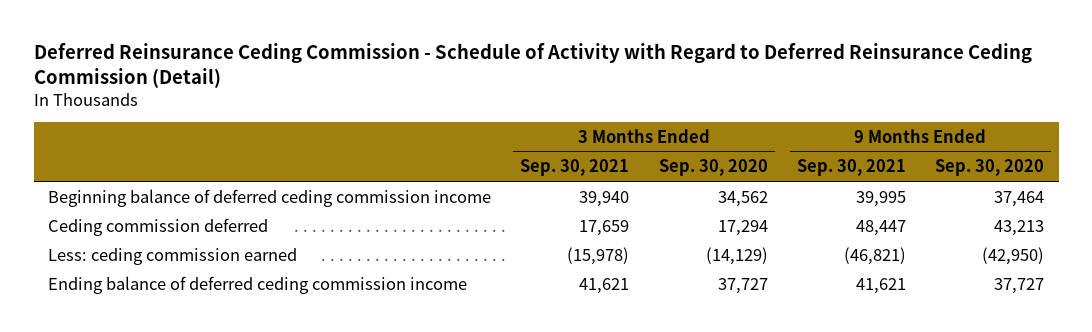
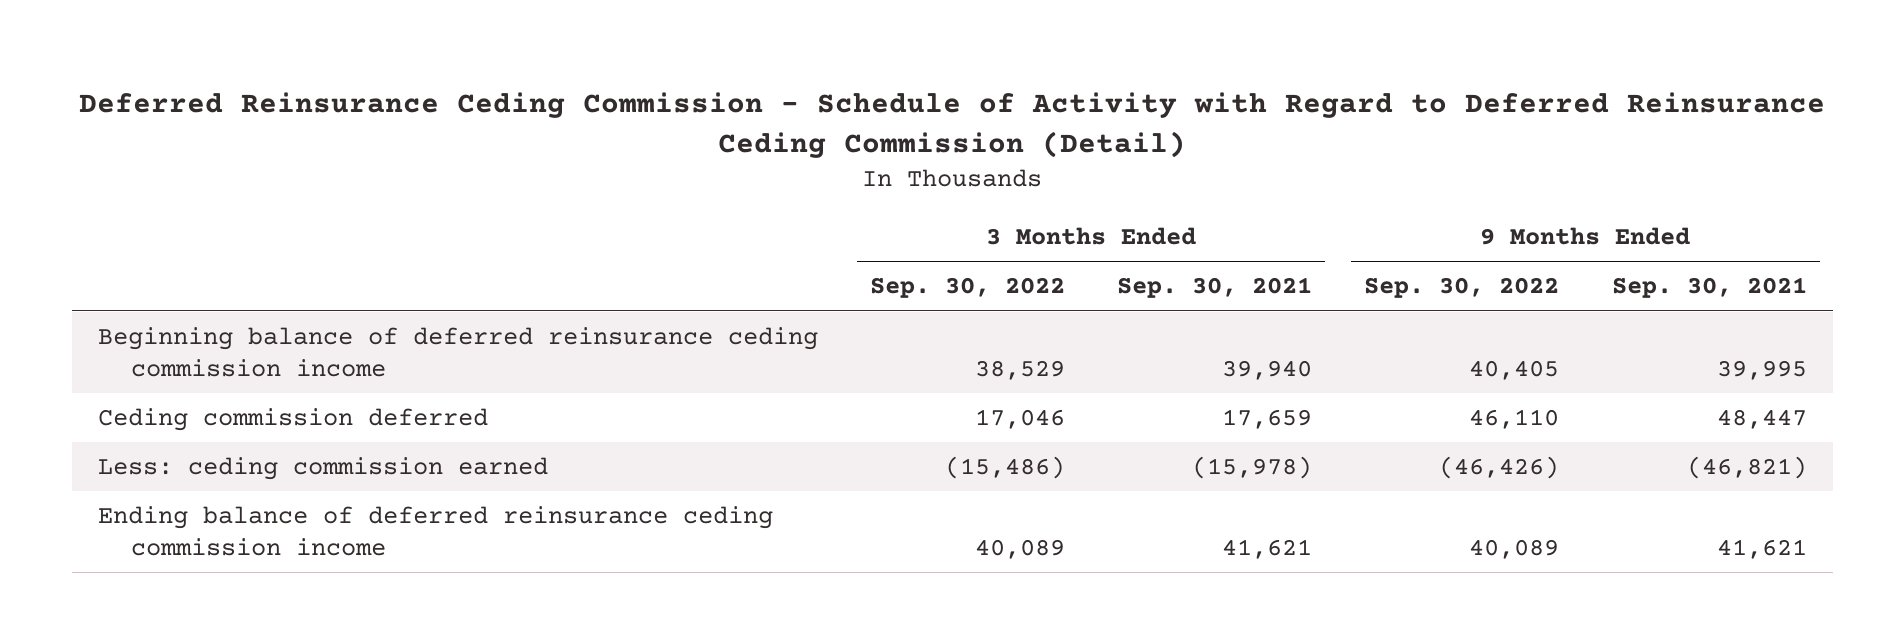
[658,159,768,177] Sep. 30, 2020 -> none
[935,159,1045,177] Sep. 30, 2020 -> none
none -> [869,277,1065,299] Sep. 30, 2022
none -> [1364,277,1560,299] Sep. 30, 2022
[48,188,492,207] Beginning balance of deferred ceding commission income -> [97,327,818,377] Beginning balance of deferred reinsurance ceding commission income
[48,275,468,294] Ending balance of deferred ceding commission income -> [97,506,773,556] Ending balance of deferred reinsurance ceding commission income

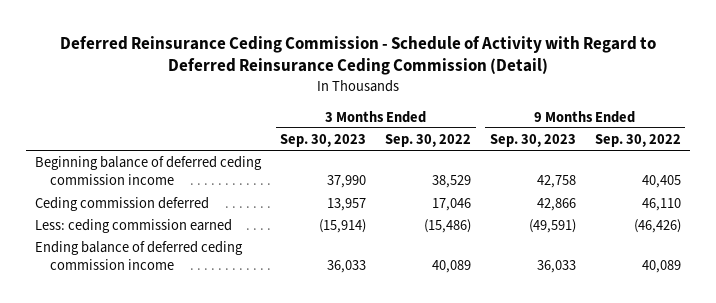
[1117,277,1313,299] Sep. 30, 2021 -> none
[1611,277,1807,299] Sep. 30, 2021 -> none
none -> [280,133,367,147] Sep. 30, 2023
none -> [489,133,576,147] Sep. 30, 2023
[97,327,818,377] Beginning balance of deferred reinsurance ceding commission income -> [35,155,263,186] Beginning balance of deferred ceding commission income
[97,506,773,556] Ending balance of deferred reinsurance ceding commission income -> [35,240,244,271] Ending balance of deferred ceding commission income

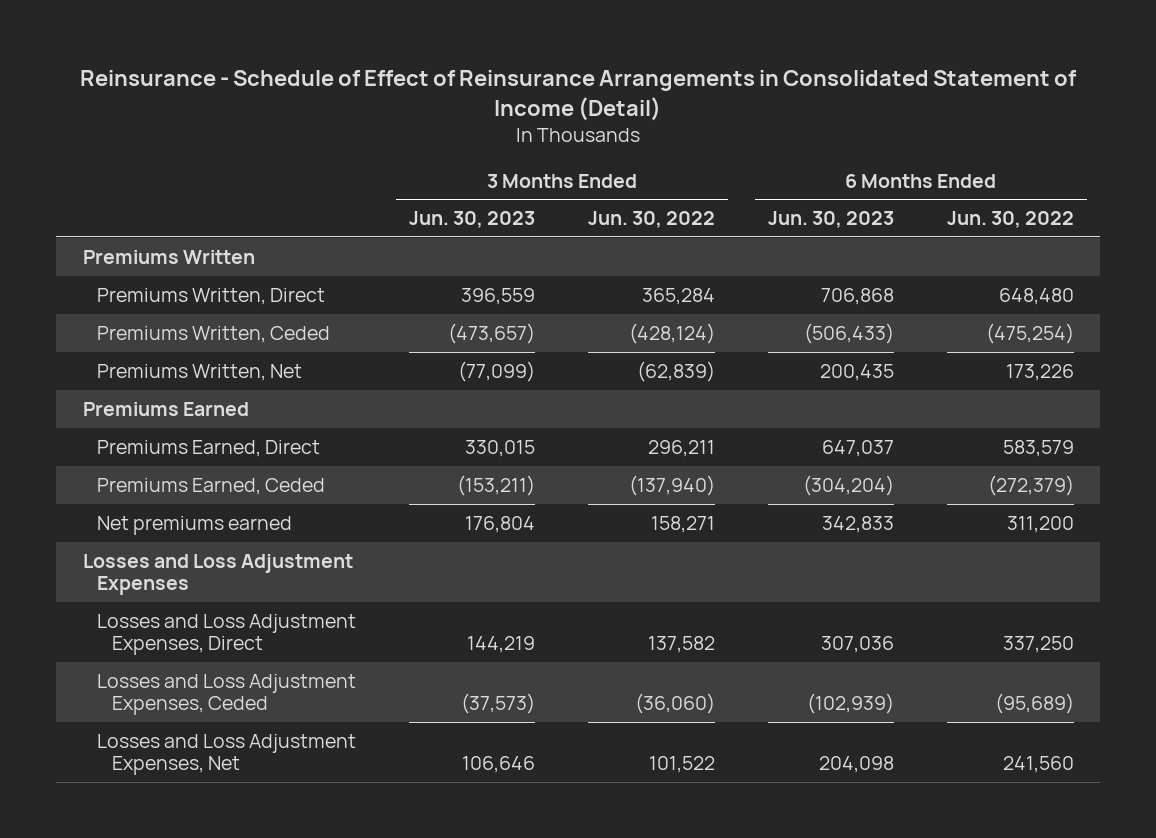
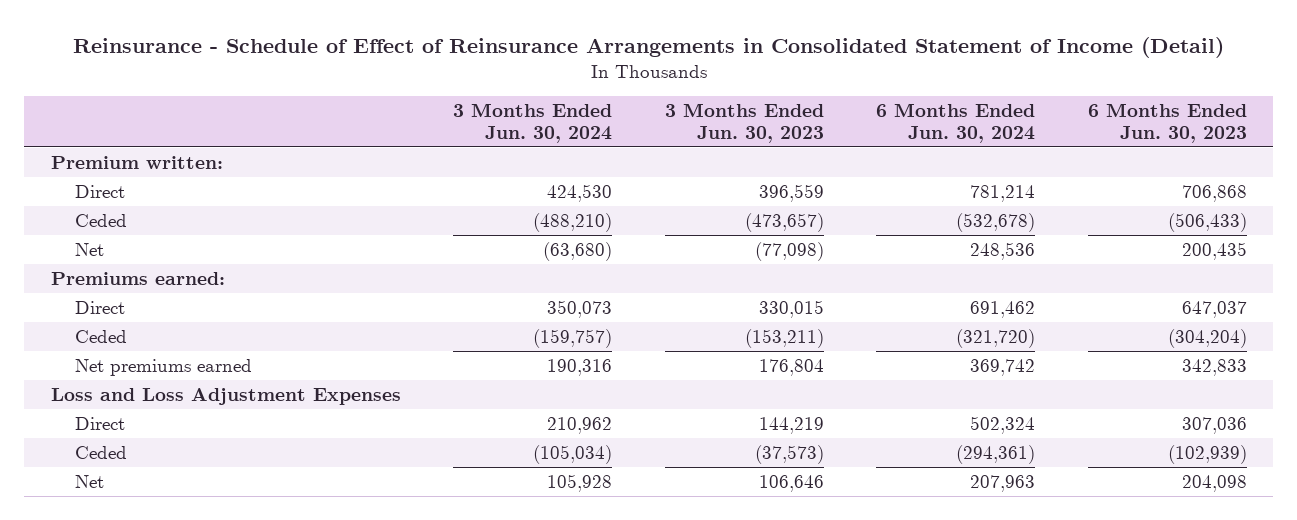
[587,211,715,229] Jun. 30, 2022 -> none
[946,211,1074,229] Jun. 30, 2022 -> none
none -> [453,103,613,143] 3 Months Ended Jun. 30, 2024
none -> [876,103,1036,143] 6 Months Ended Jun. 30, 2024
[82,249,255,264] Premiums Written -> [50,155,223,169] Premium written:
[97,287,326,305] Premiums Written, Direct -> [75,184,126,198] Direct
[97,325,331,343] Premiums Written, Ceded -> [75,213,128,227] Ceded
[97,363,303,381] Premiums Written, Net -> [75,242,105,256] Net
[458,360,536,382] (77,099) -> [754,241,824,261] (77,098)
[82,401,249,416] Premiums Earned -> [50,271,225,285] Premiums earned:
[97,439,321,457] Premiums Earned, Direct -> [75,300,126,314] Direct
[97,477,326,495] Premiums Earned, Ceded -> [75,329,128,343] Ceded
[82,553,353,596] Losses and Loss Adjustment Expenses -> [50,387,401,405] Loss and Loss Adjustment Expenses
[97,613,357,656] Losses and Loss Adjustment Expenses, Direct -> [75,416,126,430] Direct
[97,673,357,716] Losses and Loss Adjustment Expenses, Ceded -> [75,445,128,459] Ceded
[97,733,357,776] Losses and Loss Adjustment Expenses, Net -> [75,474,105,488] Net

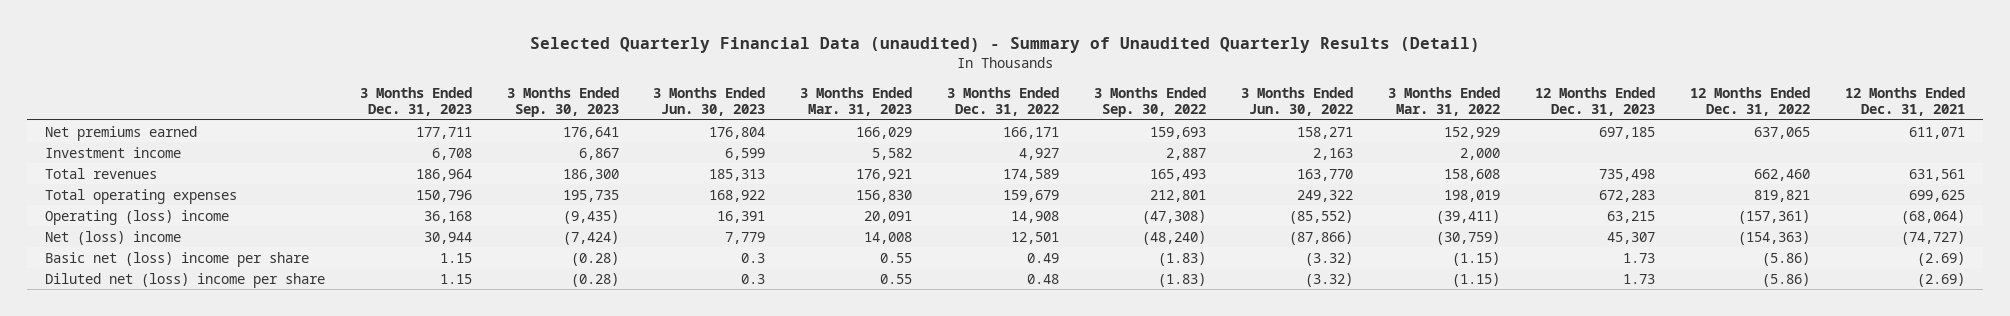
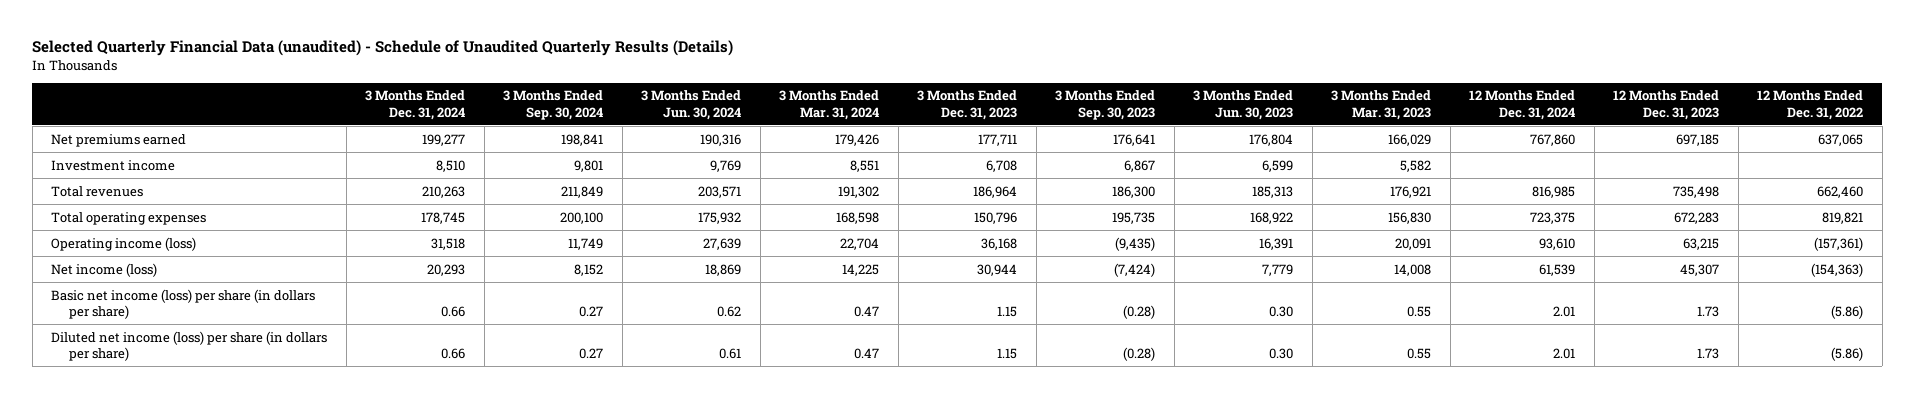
[529,36,1480,53] Selected Quarterly Financial Data (unaudited) - Summary of Unaudited Quarterly Results (Detail) -> [32,40,734,57] Selected Quarterly Financial Data (unaudited) - Schedule of Unaudited Quarterly Results (Details)
[947,86,1060,117] 3 Months Ended Dec. 31, 2022 -> none
[1094,86,1207,118] 3 Months Ended Sep. 30, 2022 -> none
[1241,86,1354,117] 3 Months Ended Jun. 30, 2022 -> none
[1388,86,1501,117] 3 Months Ended Mar. 31, 2022 -> none
[1845,86,1966,117] 12 Months Ended Dec. 31, 2021 -> none
none -> [365,90,466,120] 3 Months Ended Dec. 31, 2024
none -> [503,90,604,120] 3 Months Ended Sep. 30, 2024
none -> [641,90,742,120] 3 Months Ended Jun. 30, 2024
none -> [779,90,880,120] 3 Months Ended Mar. 31, 2024
none -> [1469,90,1576,120] 12 Months Ended Dec. 31, 2024
[44,209,229,225] Operating (loss) income -> [51,236,197,251] Operating income (loss)
[44,230,181,245] Net (loss) income -> [51,262,158,277] Net income (loss)
[44,251,309,267] Basic net (loss) income per share -> [51,288,316,319] Basic net income (loss) per share (in dollars per share)
[741,252,766,263] 0.3 -> [1269,305,1294,317] 0.30
[44,272,325,288] Diluted net (loss) income per share -> [51,330,328,361] Diluted net income (loss) per share (in dollars per share)
[741,273,766,284] 0.3 -> [1269,347,1294,359] 0.30

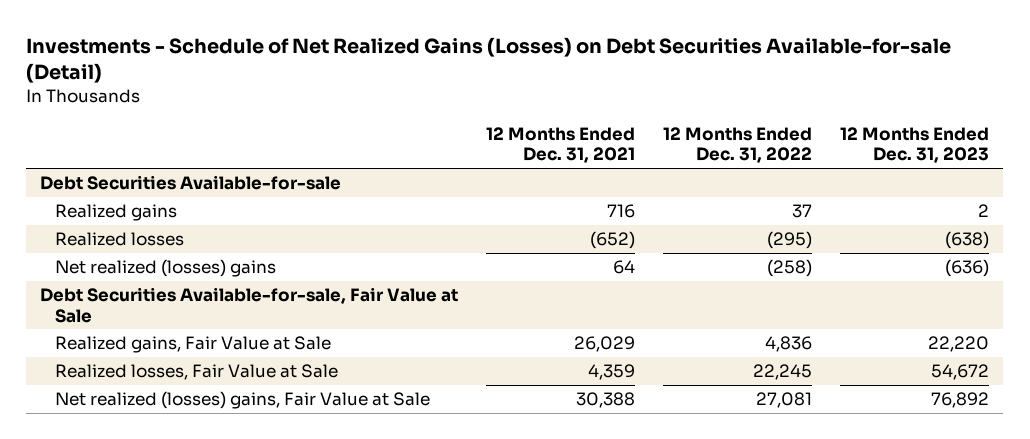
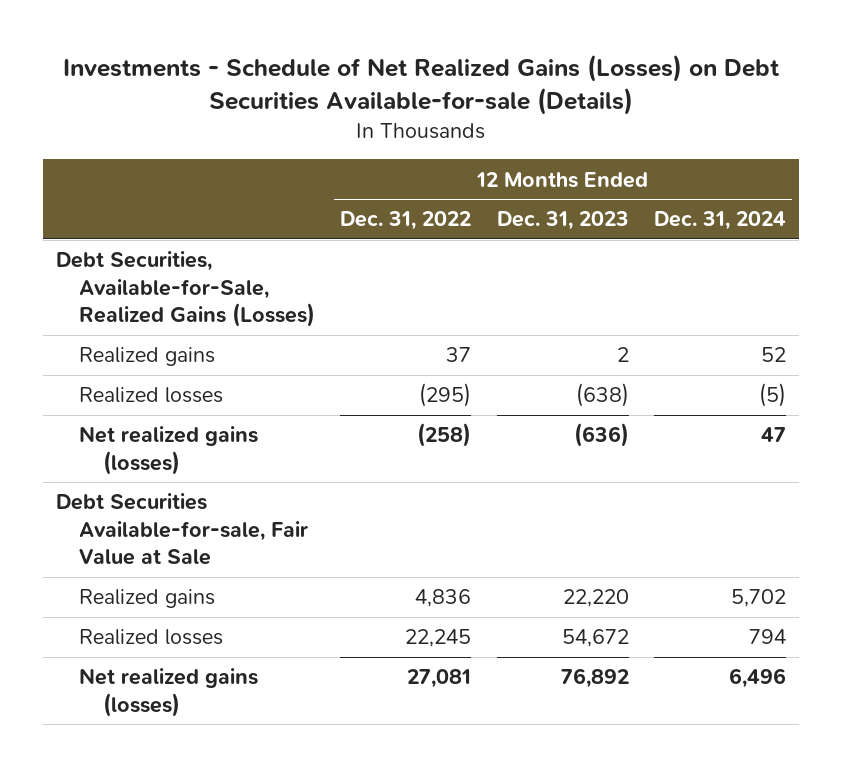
[26,36,952,84] Investments - Schedule of Net Realized Gains (Losses) on Debt Securities Available-for-sale (Detail) -> [62,54,780,116] Investments - Schedule of Net Realized Gains (Losses) on Debt Securities Available-for-sale (Details)
[486,126,636,164] 12 Months Ended Dec. 31, 2021 -> none
none -> [653,211,786,231] Dec. 31, 2024
[40,175,342,191] Debt Securities Available-for-sale -> [55,251,316,328] Debt Securities, Available-for-Sale, Realized Gains (Losses)
[55,259,277,278] Net realized (losses) gains -> [79,426,259,475] Net realized gains (losses)
[55,336,332,354] Realized gains, Fair Value at Sale -> [79,589,216,609] Realized gains
[55,364,339,381] Realized losses, Fair Value at Sale -> [79,629,224,646] Realized losses
[55,391,431,410] Net realized (losses) gains, Fair Value at Sale -> [79,668,259,717] Net realized gains (losses)

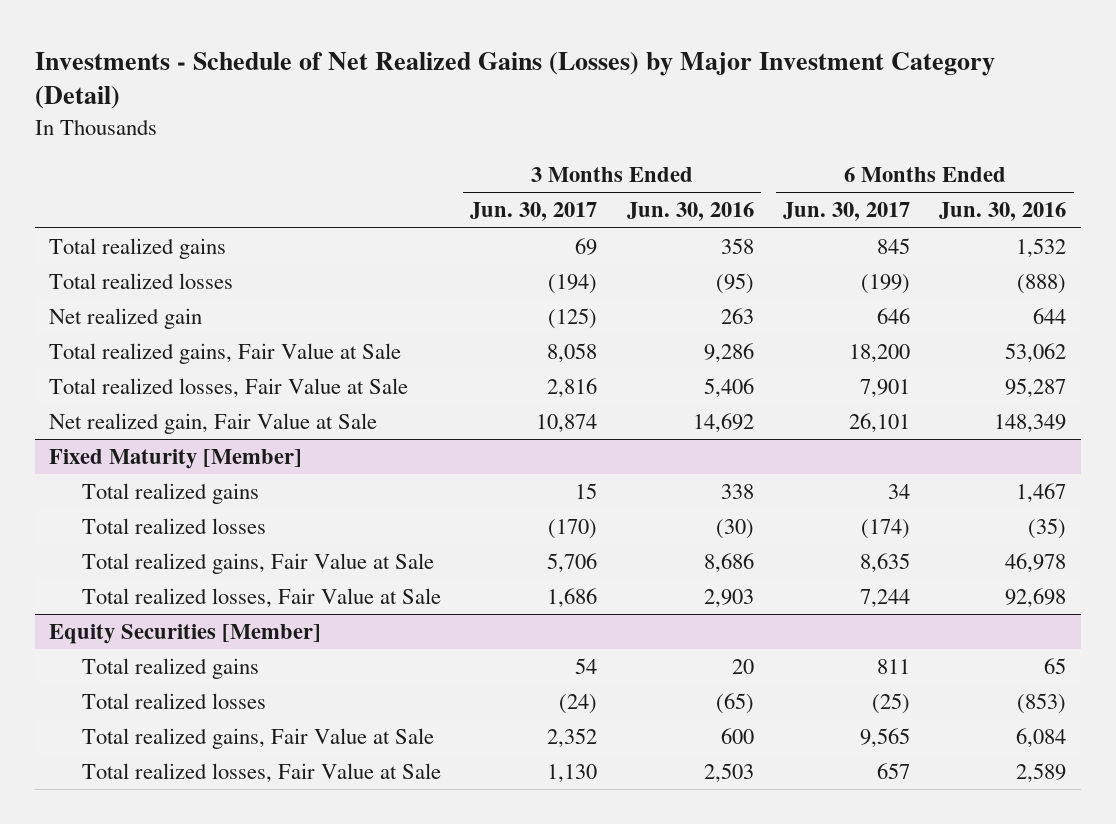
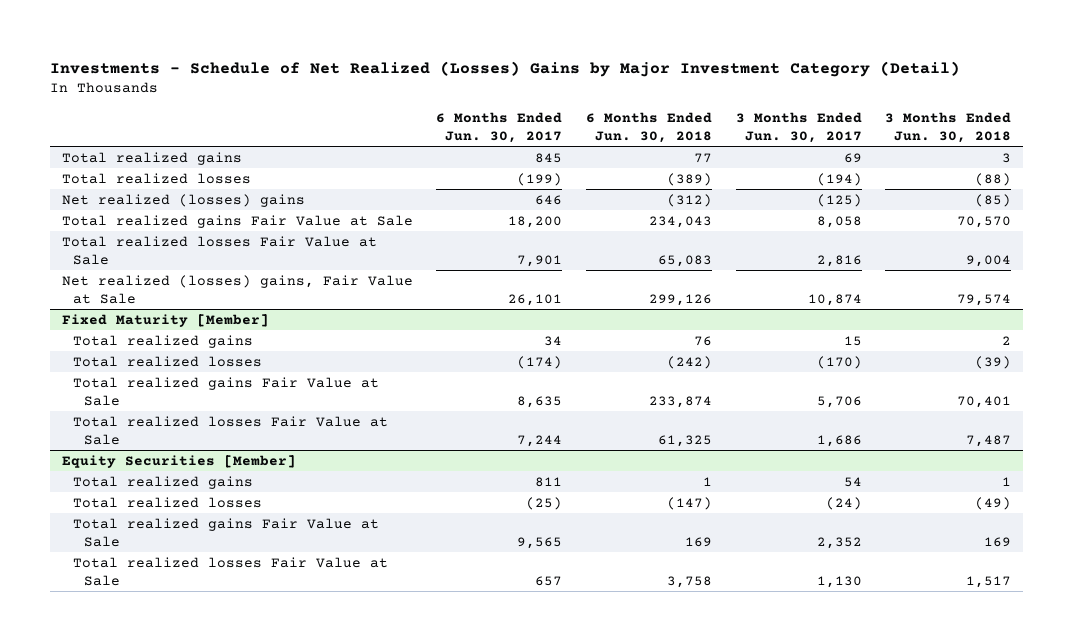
[34,51,995,110] Investments - Schedule of Net Realized Gains (Losses) by Major Investment Category (Detail) -> [50,60,961,77] Investments - Schedule of Net Realized (Losses) Gains by Major Investment Category (Detail)
[626,202,754,222] Jun. 30, 2016 -> none
[939,202,1067,222] Jun. 30, 2016 -> none
none -> [586,111,713,143] 6 Months Ended Jun. 30, 2018
none -> [885,111,1012,143] 3 Months Ended Jun. 30, 2018
[49,308,203,330] Net realized gain -> [61,193,305,207] Net realized (losses) gains
[49,343,402,365] Total realized gains, Fair Value at Sale -> [61,214,413,228] Total realized gains Fair Value at Sale
[49,378,409,399] Total realized losses, Fair Value at Sale -> [61,235,377,265] Total realized losses Fair Value at Sale
[49,413,378,435] Net realized gain, Fair Value at Sale -> [61,274,413,304] Net realized (losses) gains, Fair Value at Sale
[82,553,435,575] Total realized gains, Fair Value at Sale -> [73,376,380,406] Total realized gains Fair Value at Sale
[82,588,442,609] Total realized losses, Fair Value at Sale -> [73,415,389,445] Total realized losses Fair Value at Sale
[82,728,435,750] Total realized gains, Fair Value at Sale -> [73,517,380,547] Total realized gains Fair Value at Sale
[82,763,442,784] Total realized losses, Fair Value at Sale -> [73,556,389,586] Total realized losses Fair Value at Sale

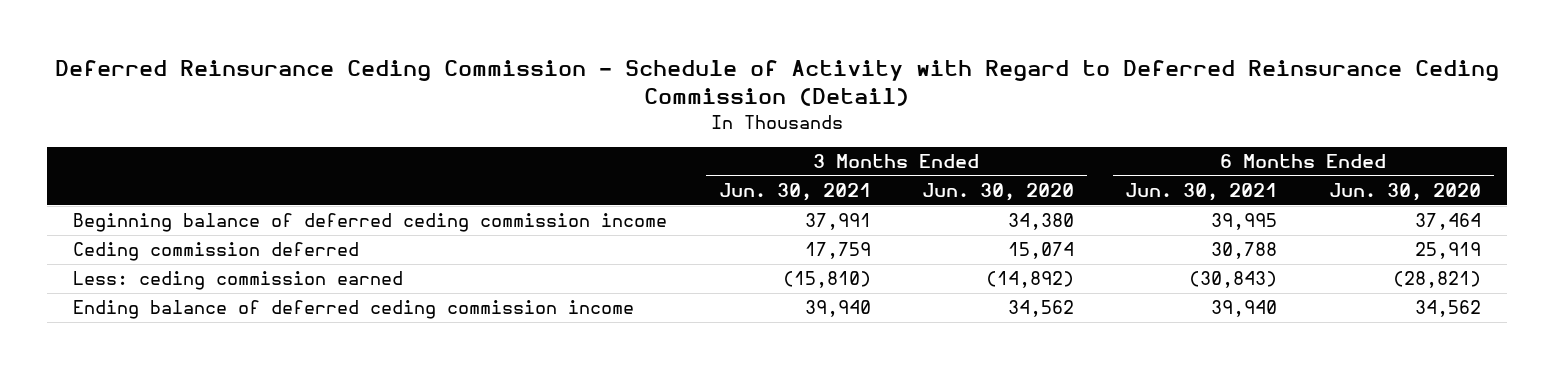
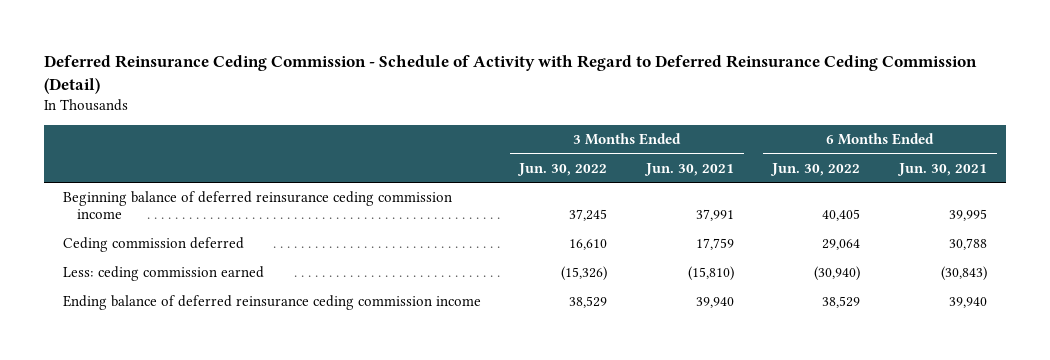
[921,183,1074,202] Jun. 30, 2020 -> none
[1328,183,1481,202] Jun. 30, 2020 -> none
none -> [517,162,608,176] Jun. 30, 2022
none -> [770,162,861,176] Jun. 30, 2022
[73,213,668,233] Beginning balance of deferred ceding commission income -> [62,191,452,220] Beginning balance of deferred reinsurance ceding commission income
[73,300,635,320] Ending balance of deferred ceding commission income -> [62,295,481,311] Ending balance of deferred reinsurance ceding commission income

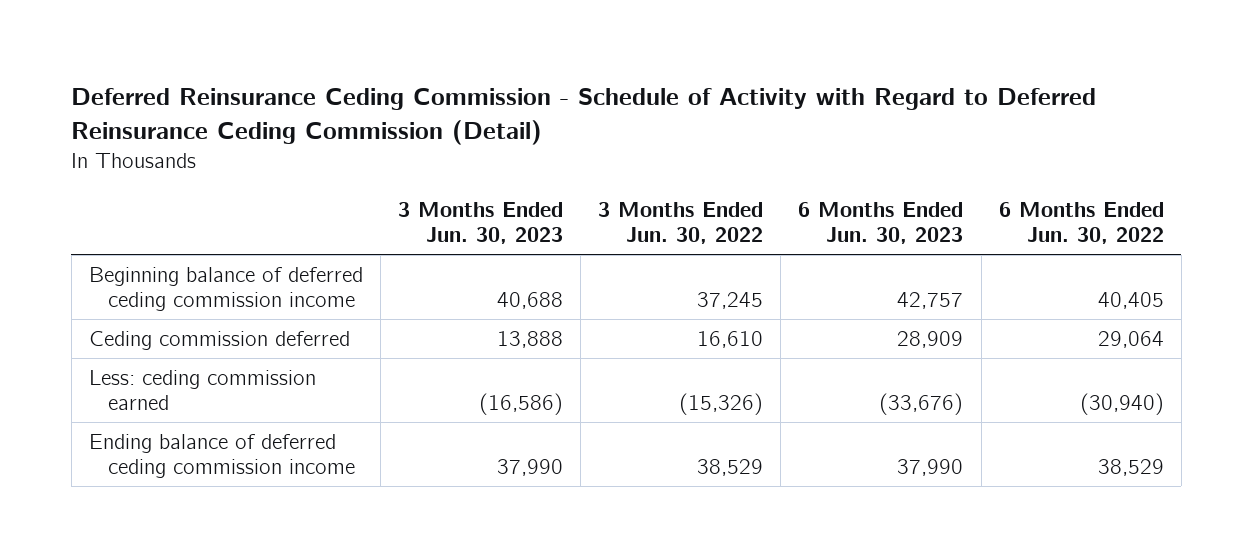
[643,162,734,176] Jun. 30, 2021 -> none
[896,162,987,176] Jun. 30, 2021 -> none
none -> [398,201,564,245] 3 Months Ended Jun. 30, 2023
none -> [798,201,964,245] 6 Months Ended Jun. 30, 2023
[62,191,452,220] Beginning balance of deferred reinsurance ceding commission income -> [88,266,363,312] Beginning balance of deferred ceding commission income
[62,295,481,311] Ending balance of deferred reinsurance ceding commission income -> [88,433,356,479] Ending balance of deferred ceding commission income

